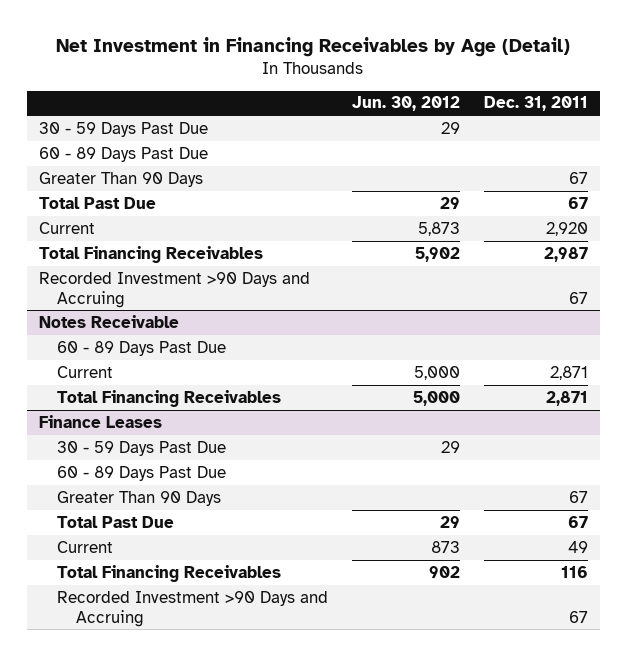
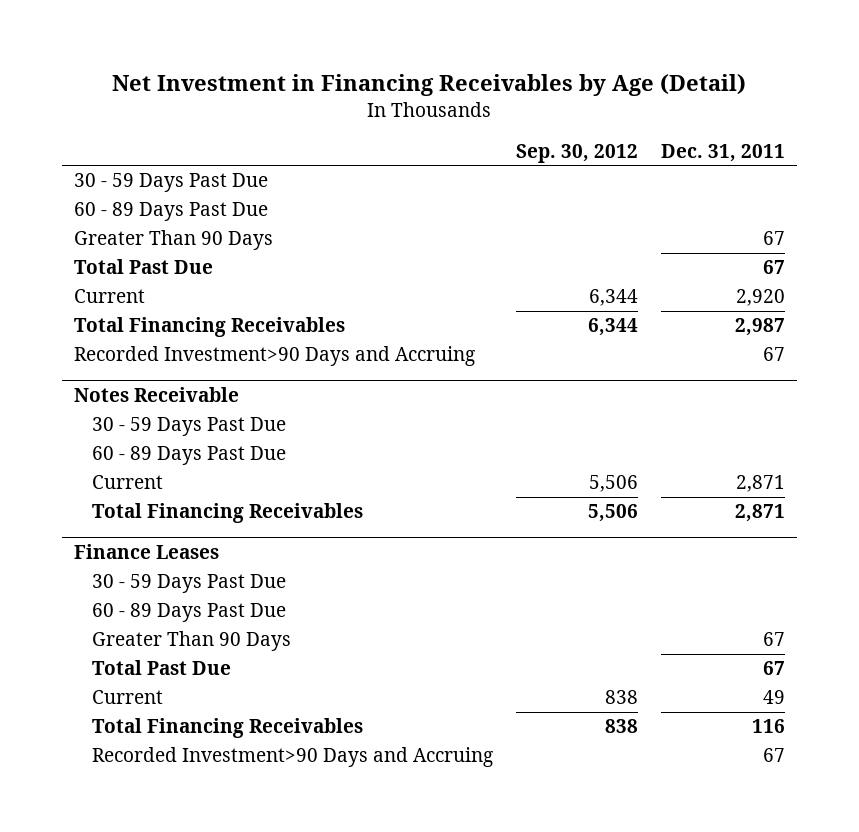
[352,96,461,112] Jun. 30, 2012 -> none
none -> [515,143,638,163] Sep. 30, 2012
[38,271,310,308] Recorded Investment >90 Days and Accruing -> [73,346,475,367] Recorded Investment>90 Days and Accruing
none -> [91,417,286,437] 30 - 59 Days Past Due
[57,590,329,627] Recorded Investment >90 Days and Accruing -> [91,747,493,768] Recorded Investment>90 Days and Accruing

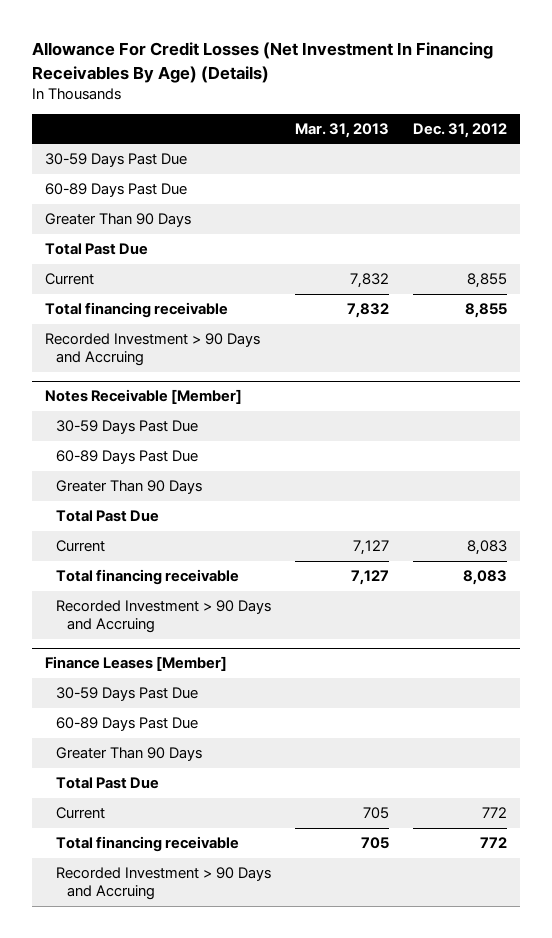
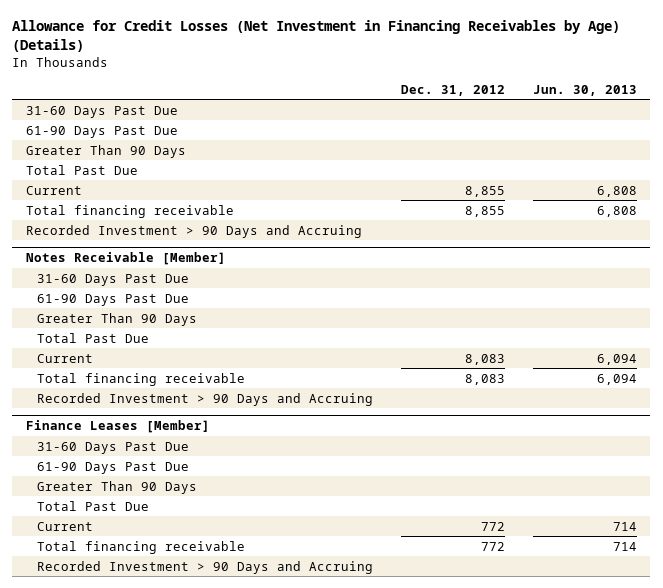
[32,42,494,83] Allowance For Credit Losses (Net Investment In Financing Receivables By Age) (Details) -> [12,20,621,53] Allowance for Credit Losses (Net Investment in Financing Receivables by Age) (Details)
[295,122,390,138] Mar. 31, 2013 -> none
none -> [532,84,637,96] Jun. 30, 2013
[44,153,187,168] 30-59 Days Past Due -> [25,105,178,118] 31-60 Days Past Due
[44,183,187,198] 60-89 Days Past Due -> [25,125,178,138] 61-90 Days Past Due
[55,420,198,435] 30-59 Days Past Due -> [36,273,189,286] 31-60 Days Past Due
[55,450,198,465] 60-89 Days Past Due -> [36,293,189,306] 61-90 Days Past Due
[55,687,198,702] 30-59 Days Past Due -> [36,441,189,454] 31-60 Days Past Due
[55,717,198,732] 60-89 Days Past Due -> [36,461,189,474] 61-90 Days Past Due

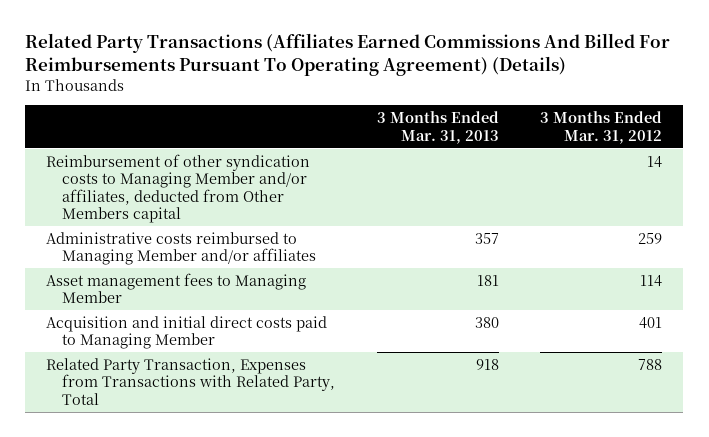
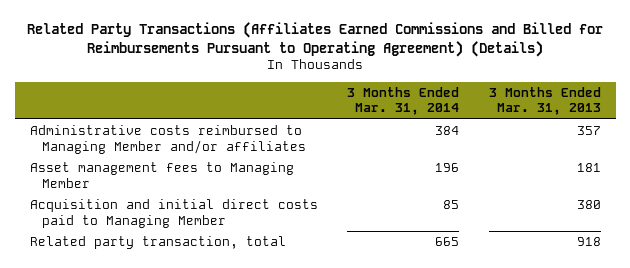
[25,33,671,76] Related Party Transactions (Affiliates Earned Commissions And Billed For Reimbursements Pursuant To Operating Agreement) (Details) -> [27,21,604,57] Related Party Transactions (Affiliates Earned Commissions and Billed for Reimbursements Pursuant to Operating Agreement) (Details)
[540,111,663,144] 3 Months Ended Mar. 31, 2012 -> none
none -> [347,86,460,116] 3 Months Ended Mar. 31, 2014
[46,153,311,224] Reimbursement of other syndication costs to Managing Member and/or affiliates, deducted from Other Members capital -> none
[46,357,335,405] Related Party Transaction, Expenses from Transactions with Related Party, Total -> [29,236,286,250] Related party transaction, total

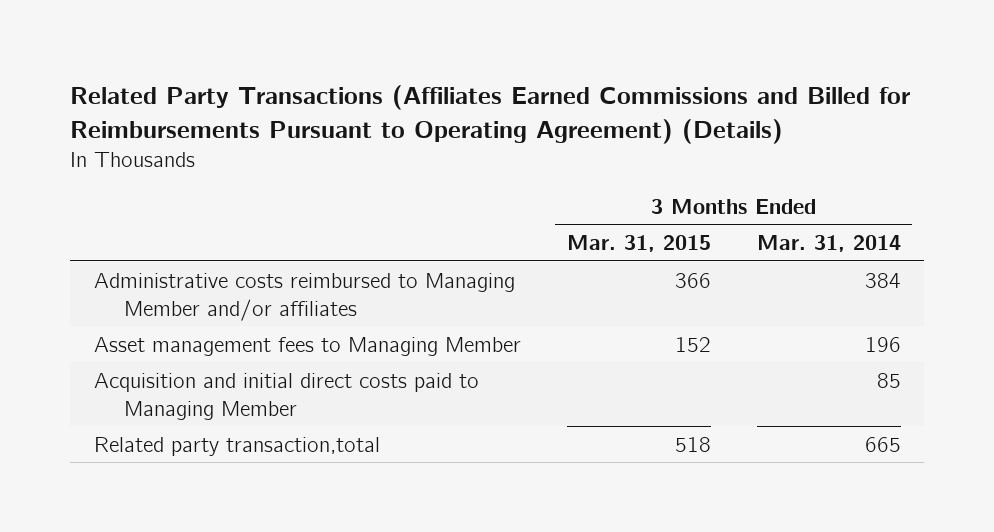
[488,86,601,116] 3 Months Ended Mar. 31, 2013 -> none
none -> [566,235,711,253] Mar. 31, 2015
[29,236,286,250] Related party transaction, total -> [93,436,380,456] Related party transaction,total

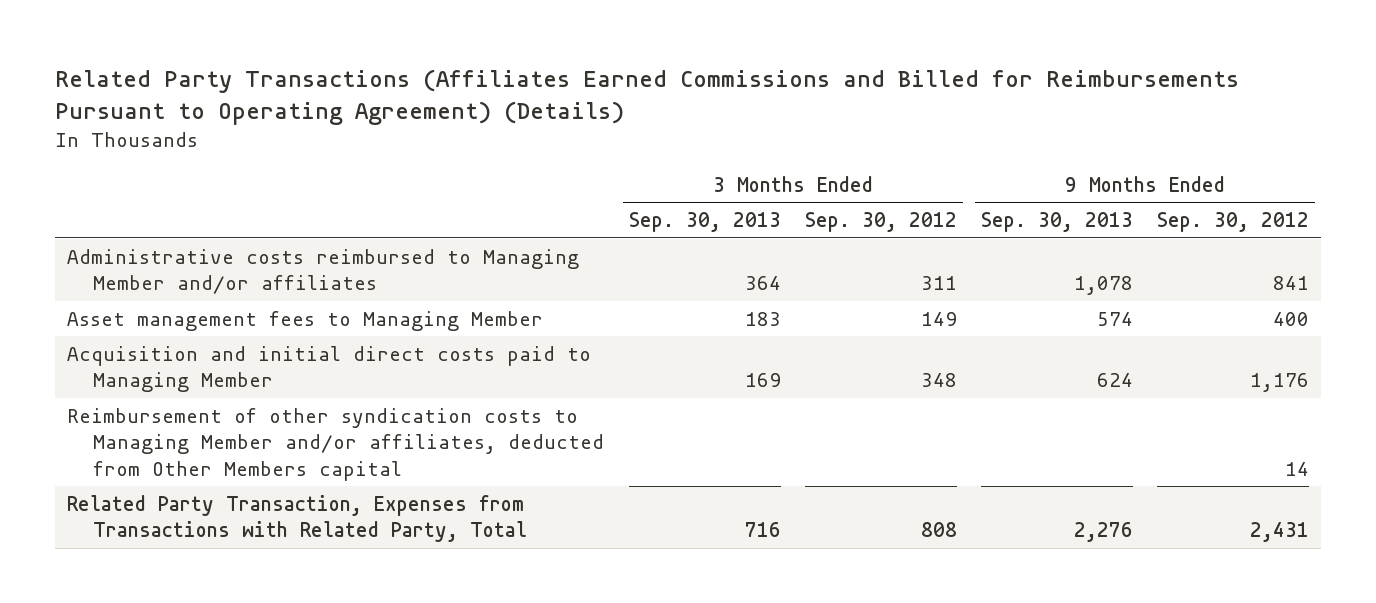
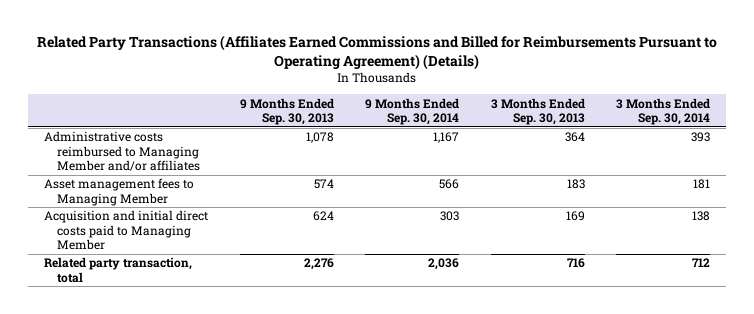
[804,212,957,233] Sep. 30, 2012 -> none
[1156,212,1309,233] Sep. 30, 2012 -> none
none -> [365,97,460,125] 9 Months Ended Sep. 30, 2014
none -> [616,97,711,125] 3 Months Ended Sep. 30, 2014
[67,407,605,481] Reimbursement of other syndication costs to Managing Member and/or affiliates, deducted from Other Members capital -> none
[67,494,528,543] Related Party Transaction, Expenses from Transactions with Related Party, Total -> [44,257,193,283] Related party transaction, total

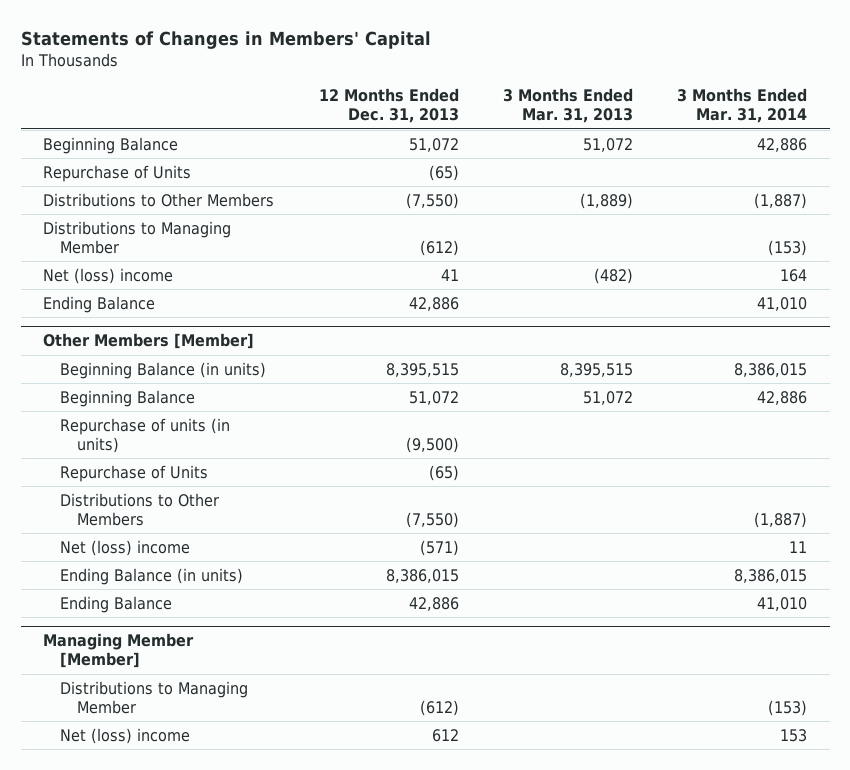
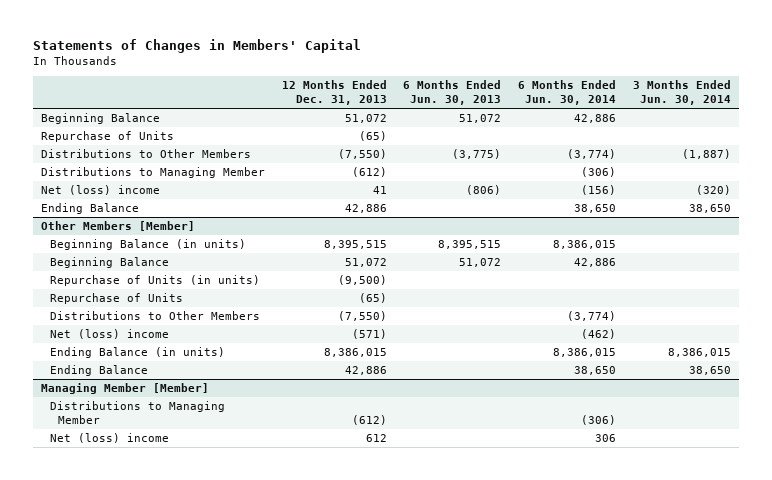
[502,88,633,124] 3 Months Ended Mar. 31, 2013 -> none
[677,88,808,124] 3 Months Ended Mar. 31, 2014 -> none
none -> [403,79,502,106] 6 Months Ended Jun. 30, 2013
none -> [518,79,617,106] 6 Months Ended Jun. 30, 2014
none -> [632,79,731,106] 3 Months Ended Jun. 30, 2014
[60,417,231,453] Repurchase of units (in units) -> [49,274,260,286] Repurchase of Units (in units)

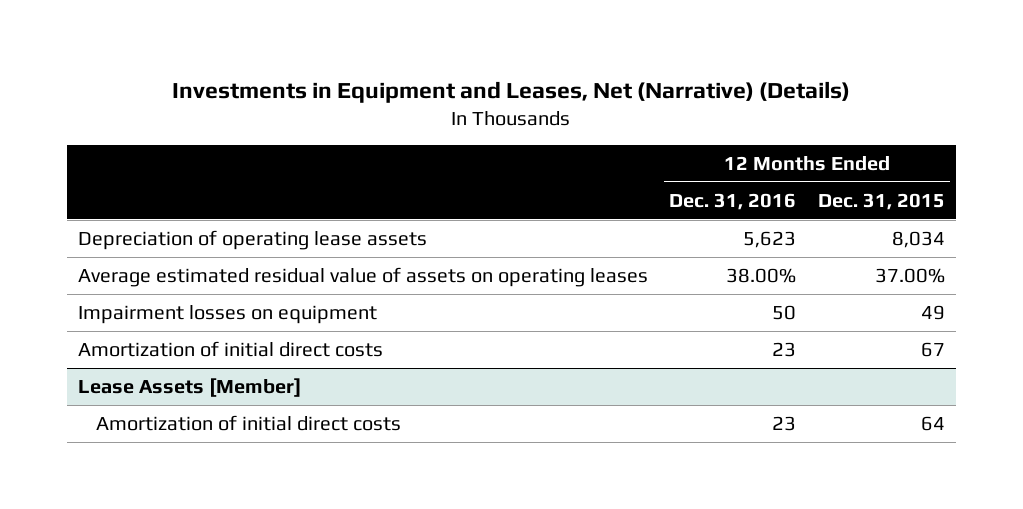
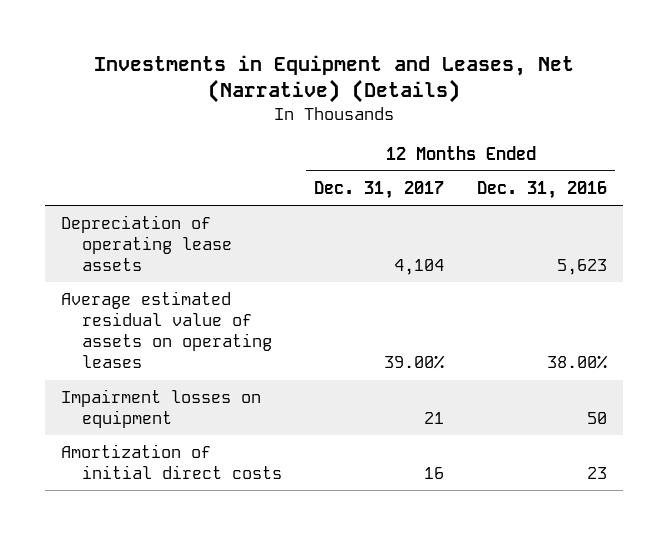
[817,192,945,210] Dec. 31, 2015 -> none
none -> [314,180,445,199] Dec. 31, 2017
[77,377,301,397] Lease Assets [Member] -> none
[96,414,402,431] Amortization of initial direct costs -> none

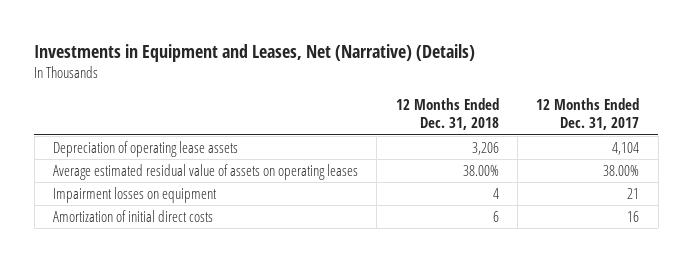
[476,180,607,199] Dec. 31, 2016 -> none
none -> [395,98,499,131] 12 Months Ended Dec. 31, 2018
[384,355,446,370] 39.00% -> [603,164,640,176] 38.00%

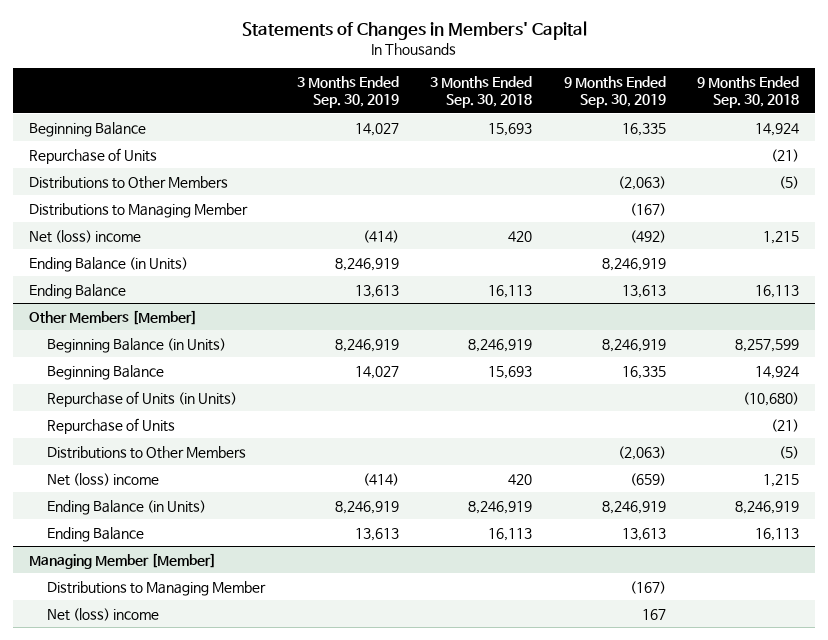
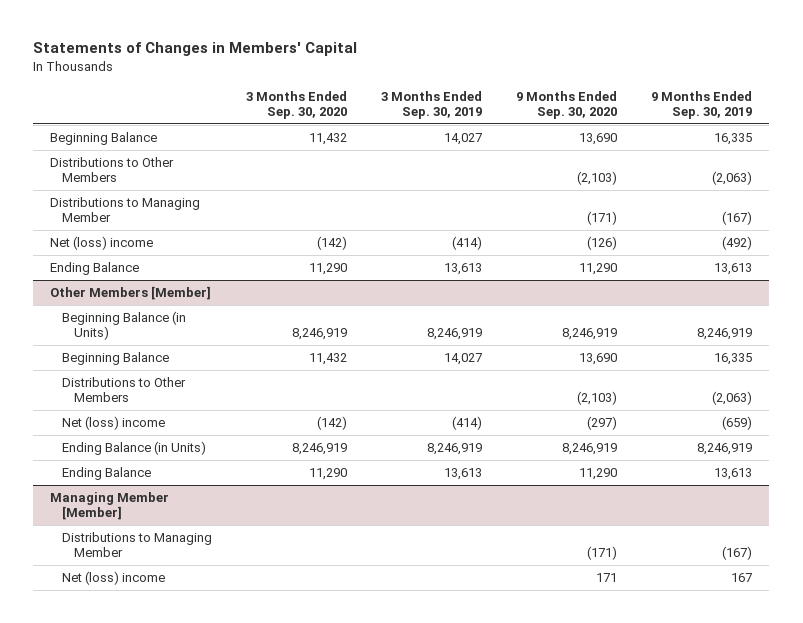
[430,76,533,109] 3 Months Ended Sep. 30, 2018 -> none
[697,76,800,109] 9 Months Ended Sep. 30, 2018 -> none
none -> [246,90,348,119] 3 Months Ended Sep. 30, 2020
none -> [516,90,618,119] 9 Months Ended Sep. 30, 2020
[28,147,157,164] Repurchase of Units -> none
[28,256,188,272] Ending Balance (in Units) -> none
[47,390,238,407] Repurchase of Units (in Units) -> none
[47,417,176,434] Repurchase of Units -> none

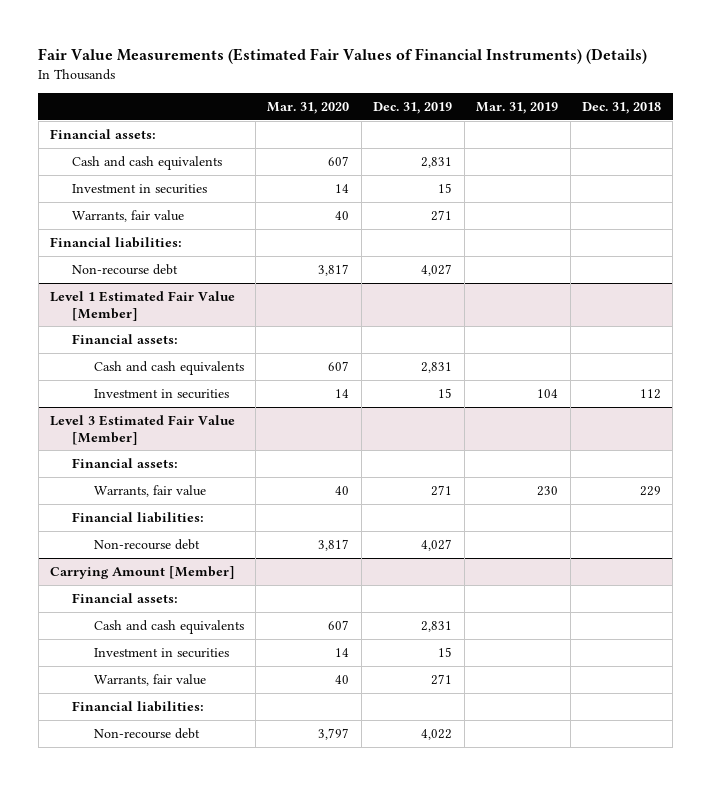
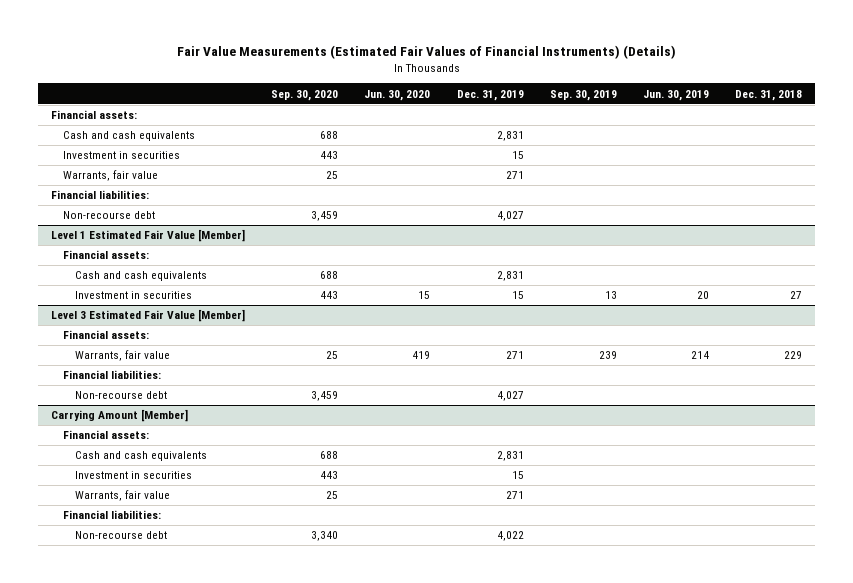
[267,102,350,115] Mar. 31, 2020 -> none
[476,102,559,115] Mar. 31, 2019 -> none
none -> [271,89,339,101] Sep. 30, 2020
none -> [364,89,431,101] Jun. 30, 2020
none -> [549,89,617,101] Sep. 30, 2019
none -> [642,89,709,101] Jun. 30, 2019
[639,388,661,399] 112 -> [789,291,802,300] 27

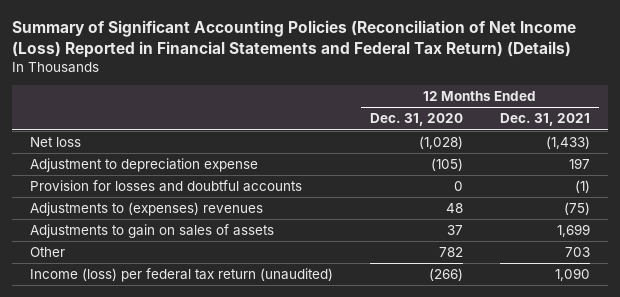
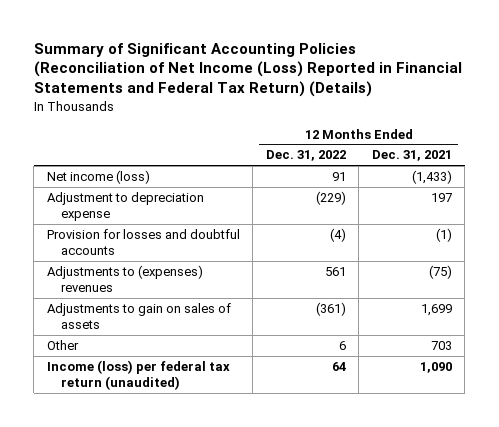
[370,113,464,127] Dec. 31, 2020 -> none
none -> [265,150,346,162] Dec. 31, 2022
[30,136,82,147] Net loss -> [46,169,150,184] Net income (loss)

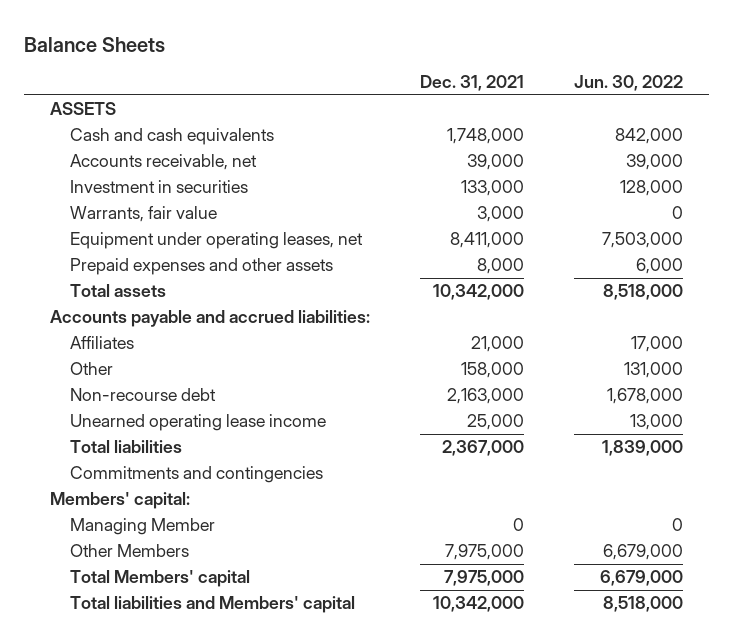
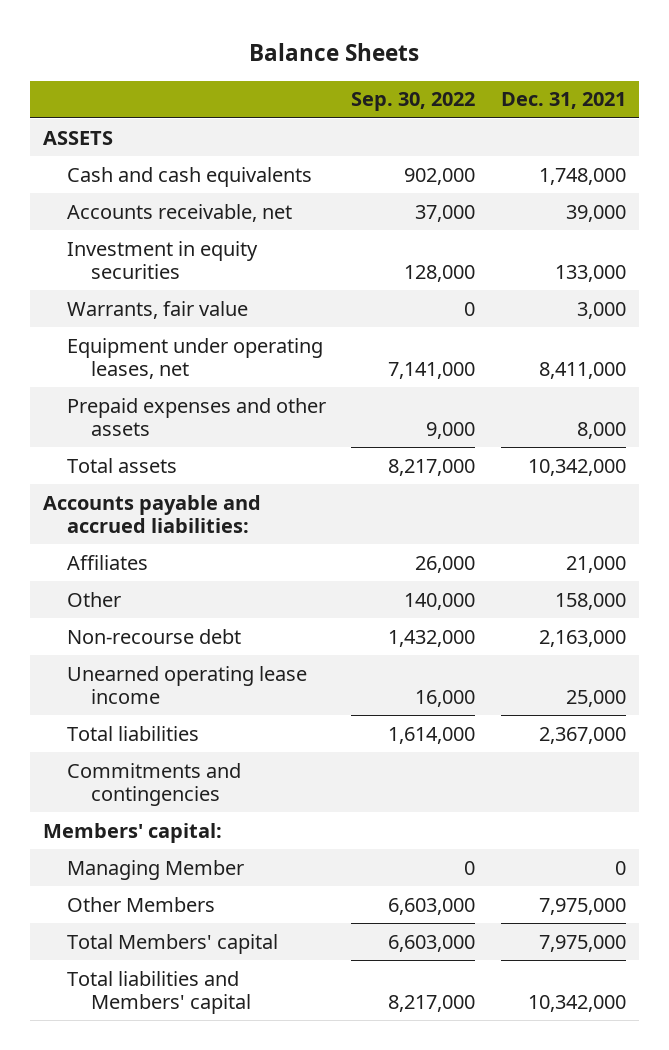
[574,75,684,92] Jun. 30, 2022 -> none
none -> [351,92,476,112] Sep. 30, 2022
[70,180,249,194] Investment in securities -> [66,240,258,279] Investment in equity securities

